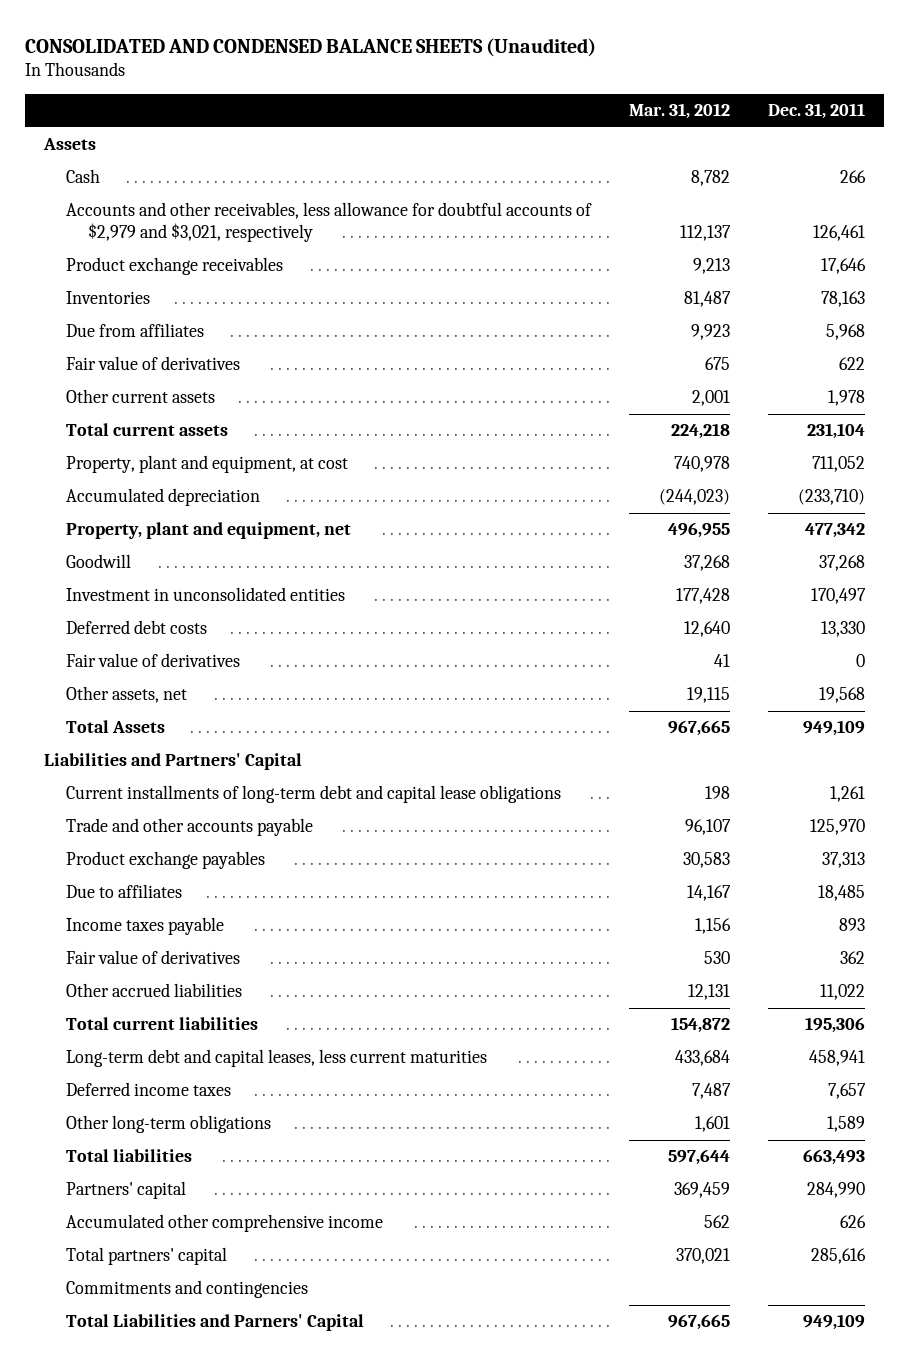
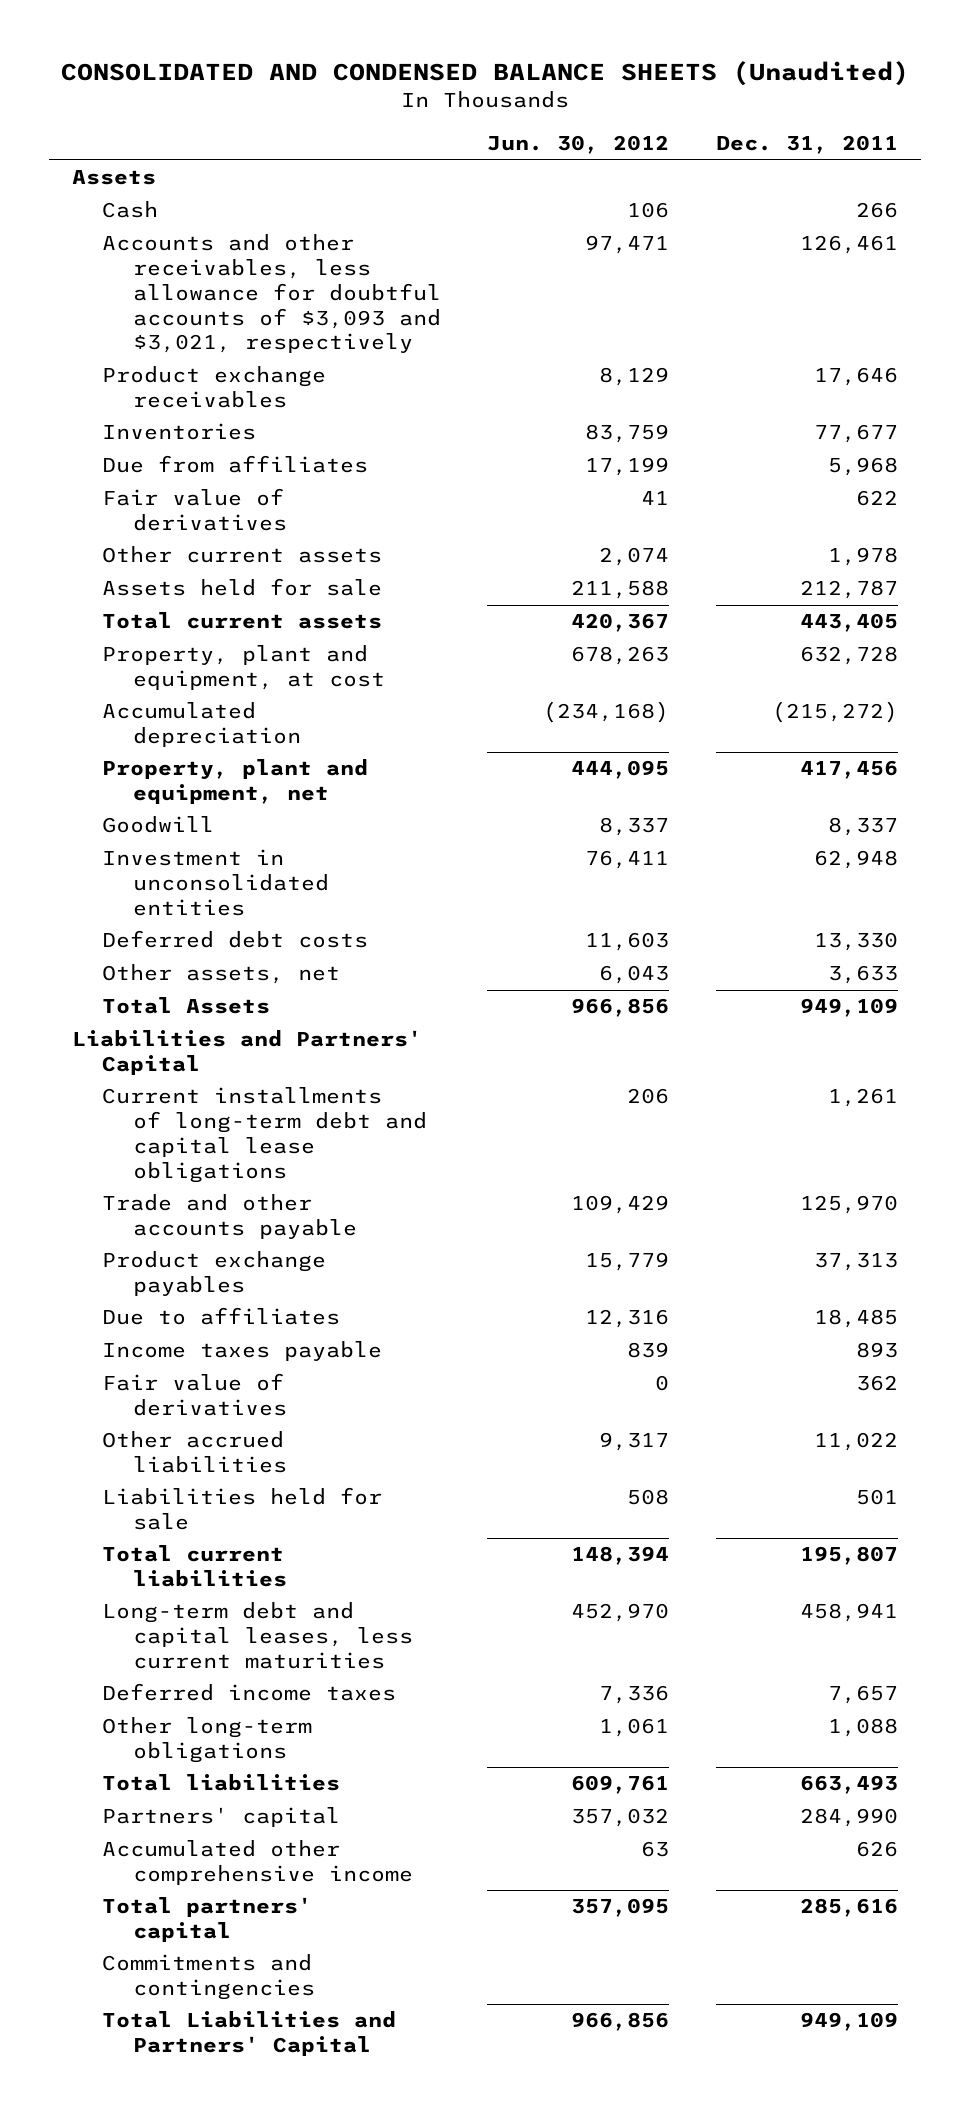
[629,103,731,120] Mar. 31, 2012 -> none
none -> [487,135,670,155] Jun. 30, 2012
[66,202,593,243] Accounts and other receivables, less allowance for doubtful accounts of $2,979 and $3,021, respectively -> [102,234,441,354] Accounts and other receivables, less allowance for doubtful accounts of $3,093 and $3,021, respectively
[821,291,866,308] 78,163 -> [813,424,898,444] 77,677
none -> [102,578,383,597] Assets held for sale
[807,423,866,440] 231,104 -> [799,613,898,633] 443,405
[812,456,866,473] 711,052 -> [799,646,898,666] 632,728
[798,489,866,506] (233,710) -> [771,701,898,724] (215,272)
[805,523,866,539] 477,342 -> [799,760,898,780] 417,456
[819,555,866,572] 37,268 -> [827,817,898,837] 8,337
[811,588,867,605] 170,497 -> [813,850,898,870] 62,948
[66,653,241,668] Fair value of derivatives -> none
[819,687,866,704] 19,568 -> [827,965,898,985] 3,633
none -> [102,1487,383,1531] Liabilities held for sale
[805,1017,866,1034] 195,306 -> [799,1546,898,1566] 195,807
[827,1116,866,1133] 1,589 -> [827,1718,898,1738] 1,088
[66,1314,365,1332] Total Liabilities and Parners' Capital -> [102,2011,397,2057] Total Liabilities and Partners' Capital

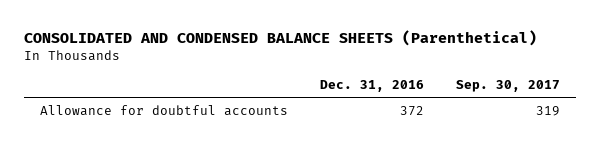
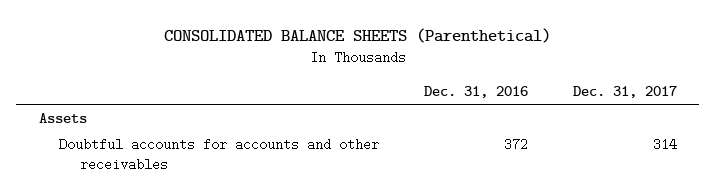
[23,30,537,47] CONSOLIDATED AND CONDENSED BALANCE SHEETS (Parenthetical) -> [163,27,551,43] CONSOLIDATED BALANCE SHEETS (Parenthetical)
[455,80,560,93] Sep. 30, 2017 -> none
none -> [572,85,677,98] Dec. 31, 2017
none -> [38,112,87,123] Assets
[39,104,288,116] Allowance for doubtful accounts -> [59,137,380,171] Doubtful accounts for accounts and other receivables

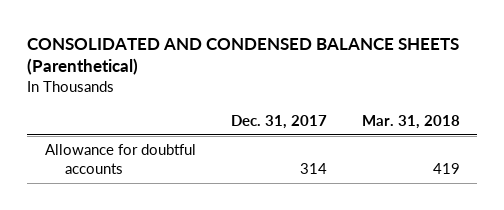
[163,27,551,43] CONSOLIDATED BALANCE SHEETS (Parenthetical) -> [27,37,460,76] CONSOLIDATED AND CONDENSED BALANCE SHEETS (Parenthetical)
[424,85,529,98] Dec. 31, 2016 -> none
none -> [361,114,460,129] Mar. 31, 2018
[38,112,87,123] Assets -> none
[59,137,380,171] Doubtful accounts for accounts and other receivables -> [44,144,196,175] Allowance for doubtful accounts

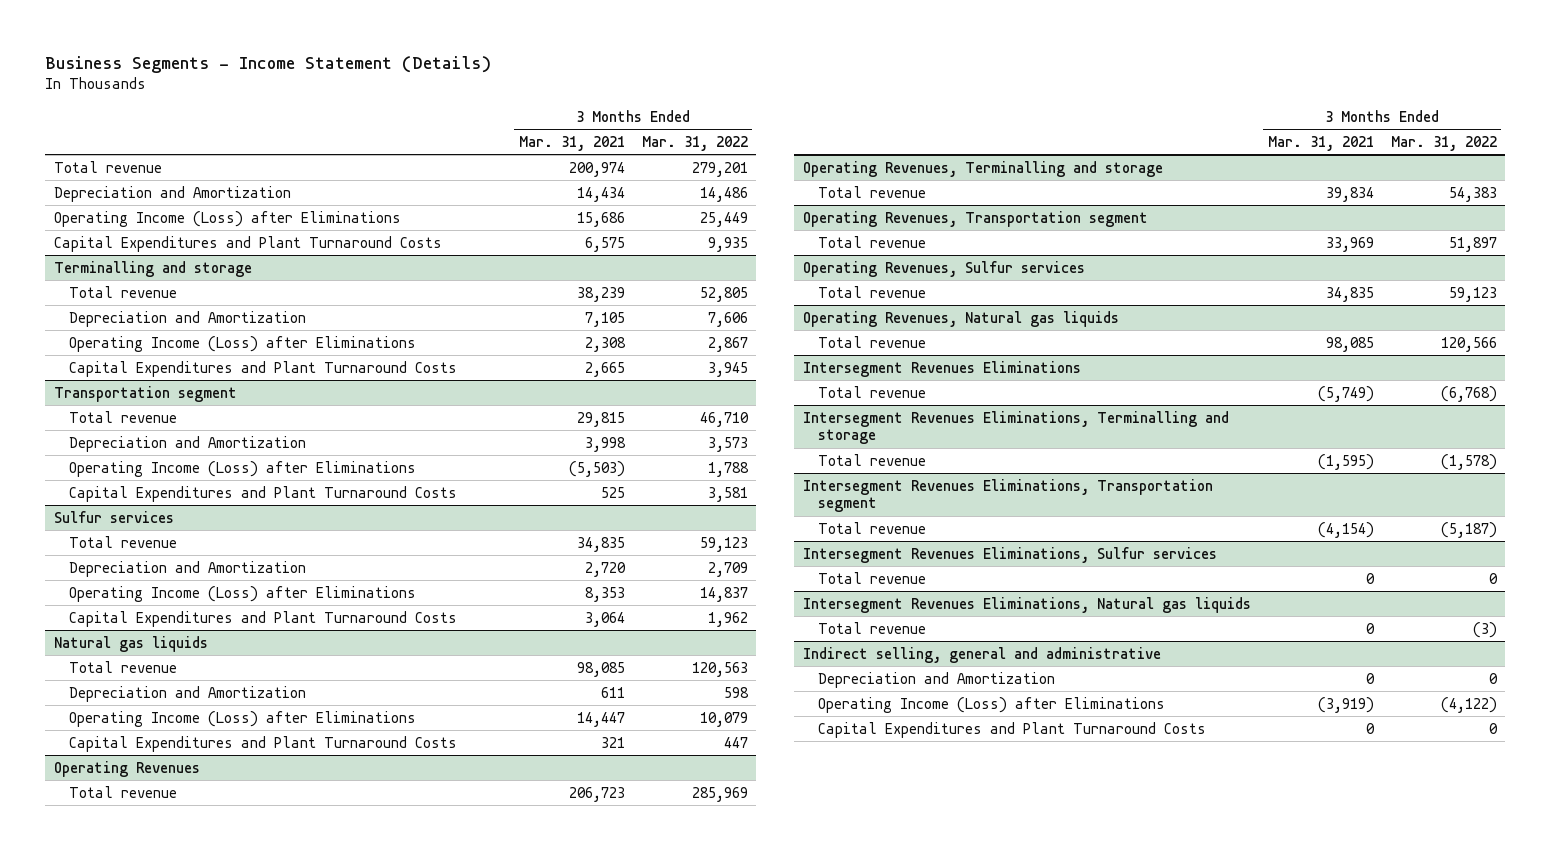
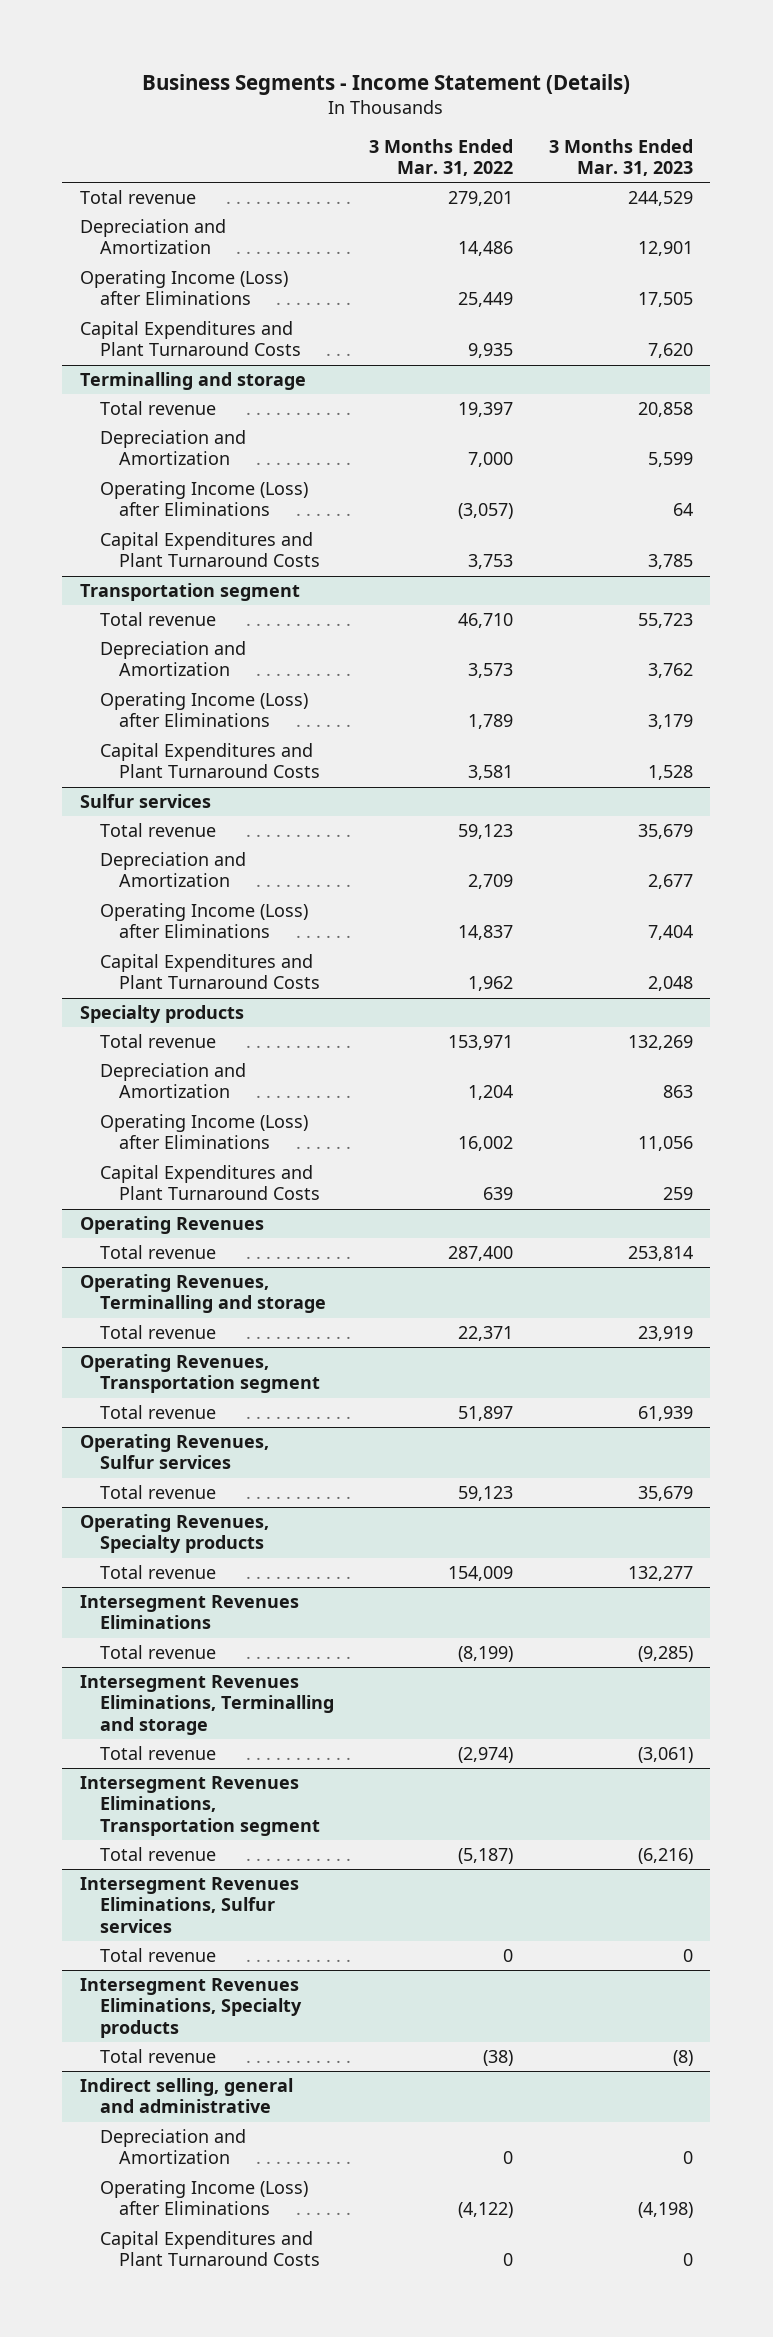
[518,136,625,152] Mar. 31, 2021 -> none
none -> [548,138,693,176] 3 Months Ended Mar. 31, 2023
[699,286,748,302] 52,805 -> [458,402,514,418] 19,397
[707,311,748,327] 7,606 -> [468,452,514,468] 7,000
[707,336,748,352] 2,867 -> [458,503,514,520] (3,057)
[707,361,748,377] 3,945 -> [468,554,514,570] 3,753
[707,461,749,477] 1,788 -> [468,714,514,730] 1,789
[53,635,208,652] Natural gas liquids -> none
none -> [79,1005,244,1024] Specialty products
[691,661,748,677] 120,563 -> [448,1035,514,1051] 153,971
[723,686,749,698] 598 -> [468,1085,514,1101] 1,204
[699,711,748,727] 10,079 -> [458,1136,514,1152] 16,002
[723,736,748,748] 447 -> [483,1187,514,1201] 639
[691,786,748,802] 285,969 -> [448,1246,514,1262] 287,400
[1448,186,1497,202] 54,383 -> [458,1326,514,1342] 22,371
[802,310,1119,327] Operating Revenues, Natural gas liquids -> none
none -> [79,1514,269,1554] Operating Revenues, Specialty products
[1440,336,1497,352] 120,566 -> [448,1566,514,1582] 154,009
[1440,385,1497,402] (6,768) -> [458,1646,514,1663] (8,199)
[1440,453,1497,470] (1,578) -> [458,1747,514,1764] (2,974)
[802,596,1251,613] Intersegment Revenues Eliminations, Natural gas liquids -> none
none -> [79,1978,302,2038] Intersegment Revenues Eliminations, Specialty products
[1472,621,1497,638] (3) -> [483,2050,514,2067] (38)

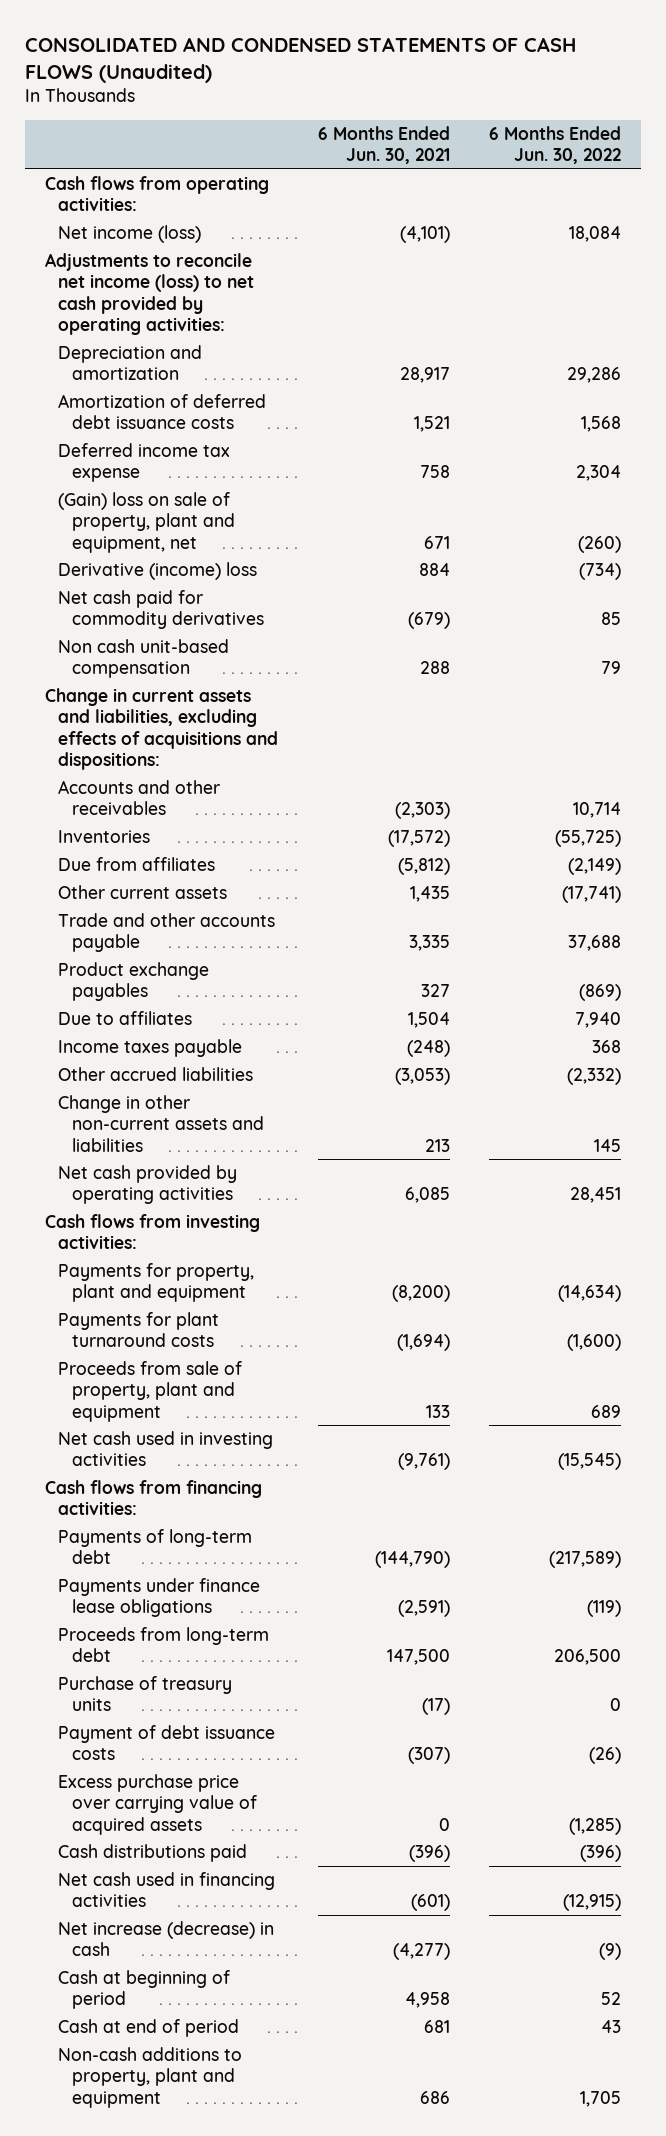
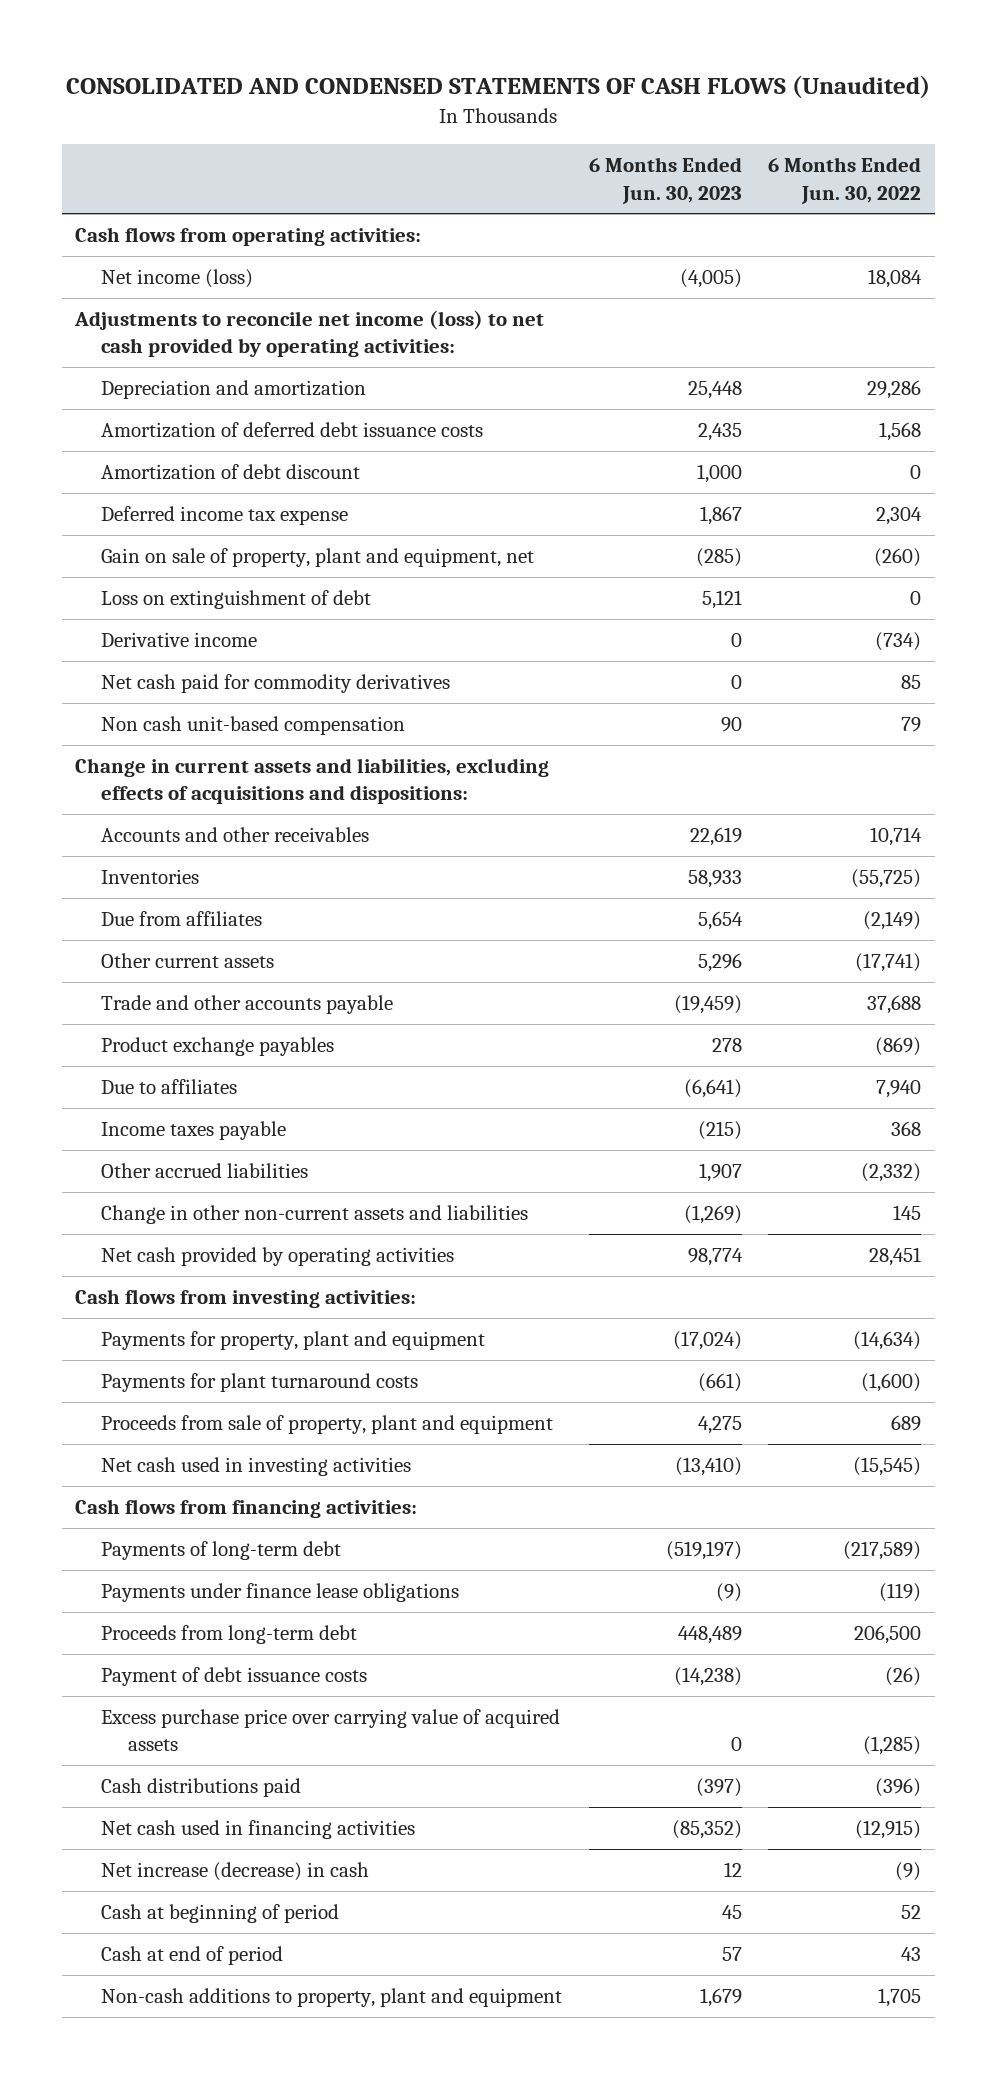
[317,125,450,165] 6 Months Ended Jun. 30, 2021 -> none
none -> [588,157,742,204] 6 Months Ended Jun. 30, 2023
none -> [101,464,361,481] Amortization of debt discount
[58,491,235,553] (Gain) loss on sale of property, plant and equipment, net -> [101,548,535,568] Gain on sale of property, plant and equipment, net
none -> [101,590,372,610] Loss on extinguishment of debt
[58,561,258,580] Derivative (income) loss -> [101,632,258,648] Derivative income
[58,1675,233,1712] Purchase of treasury units -> none

